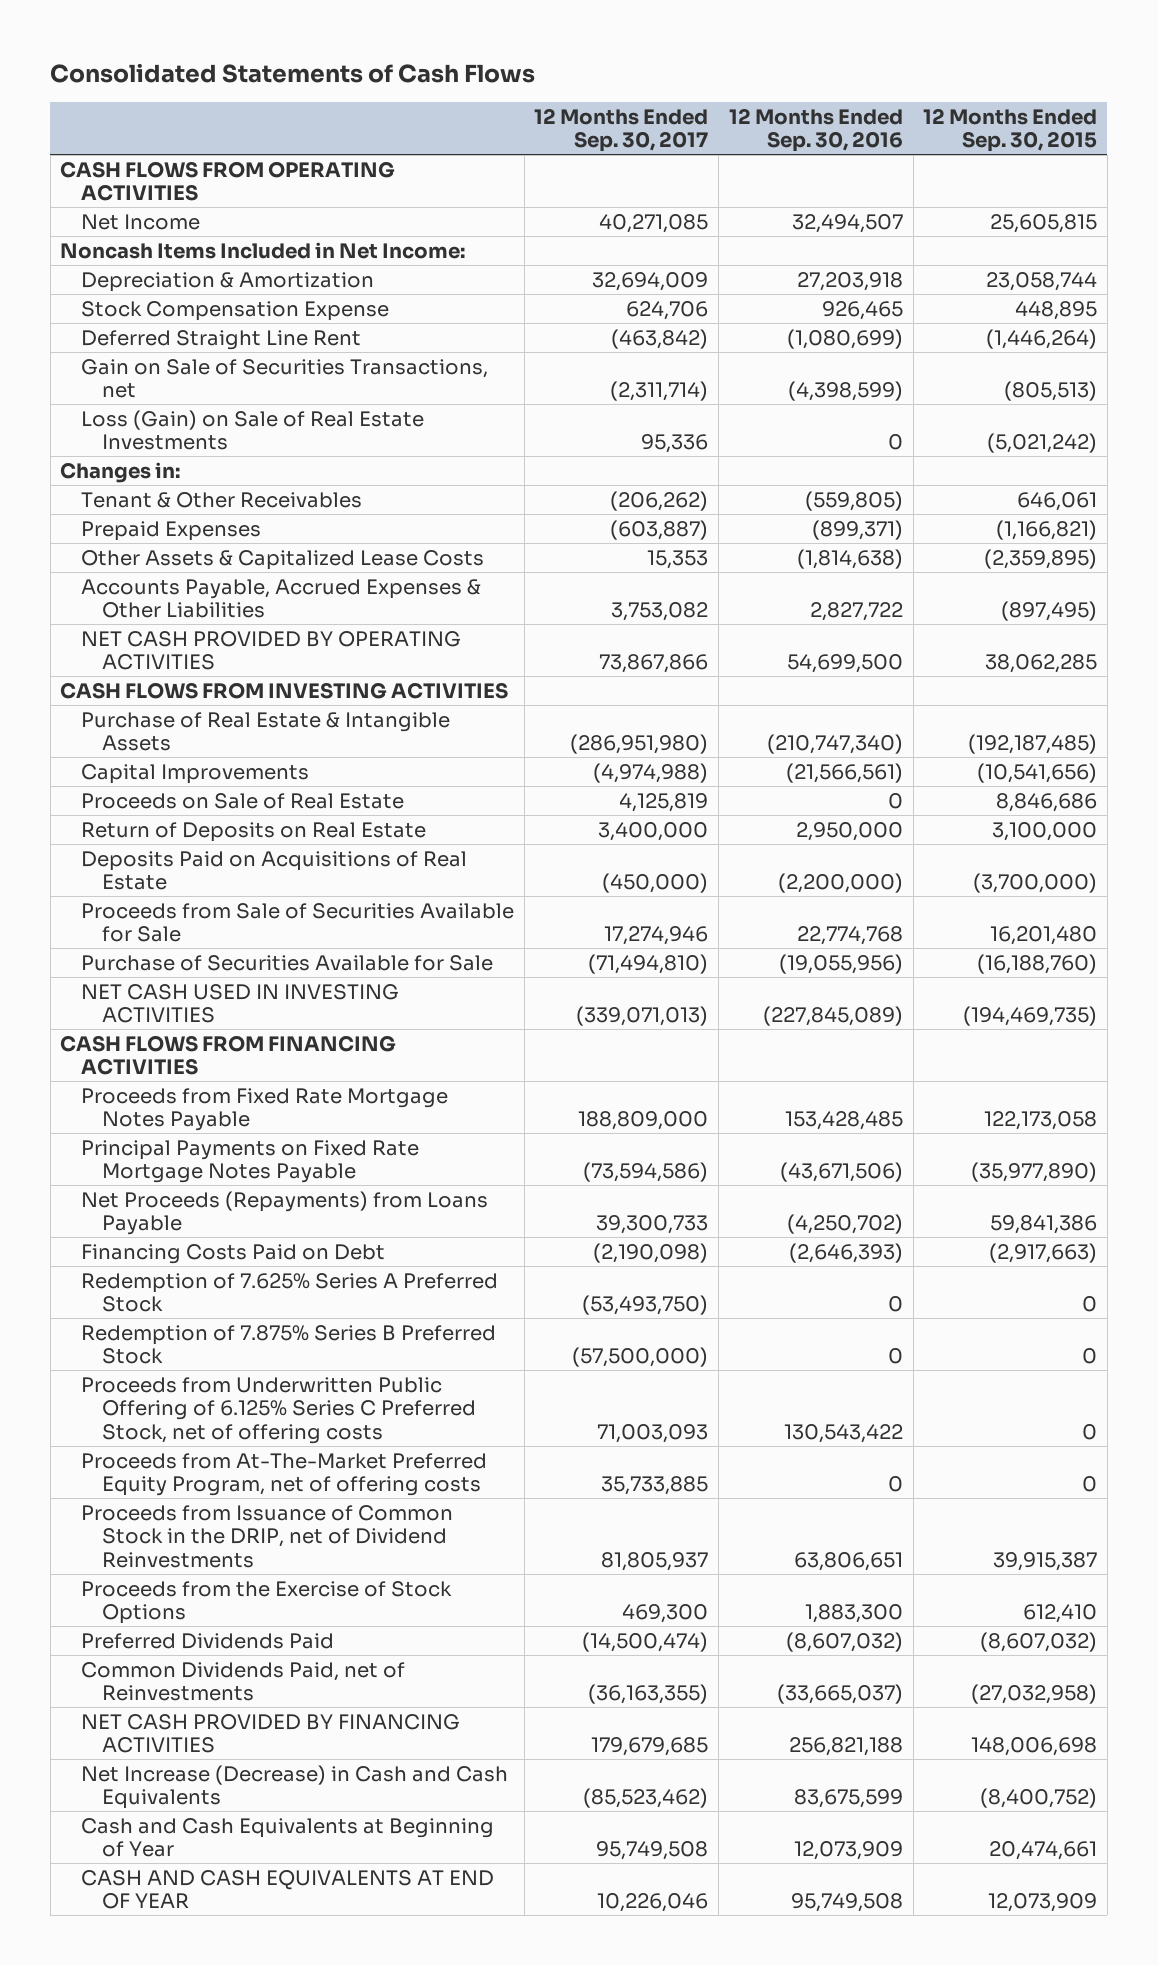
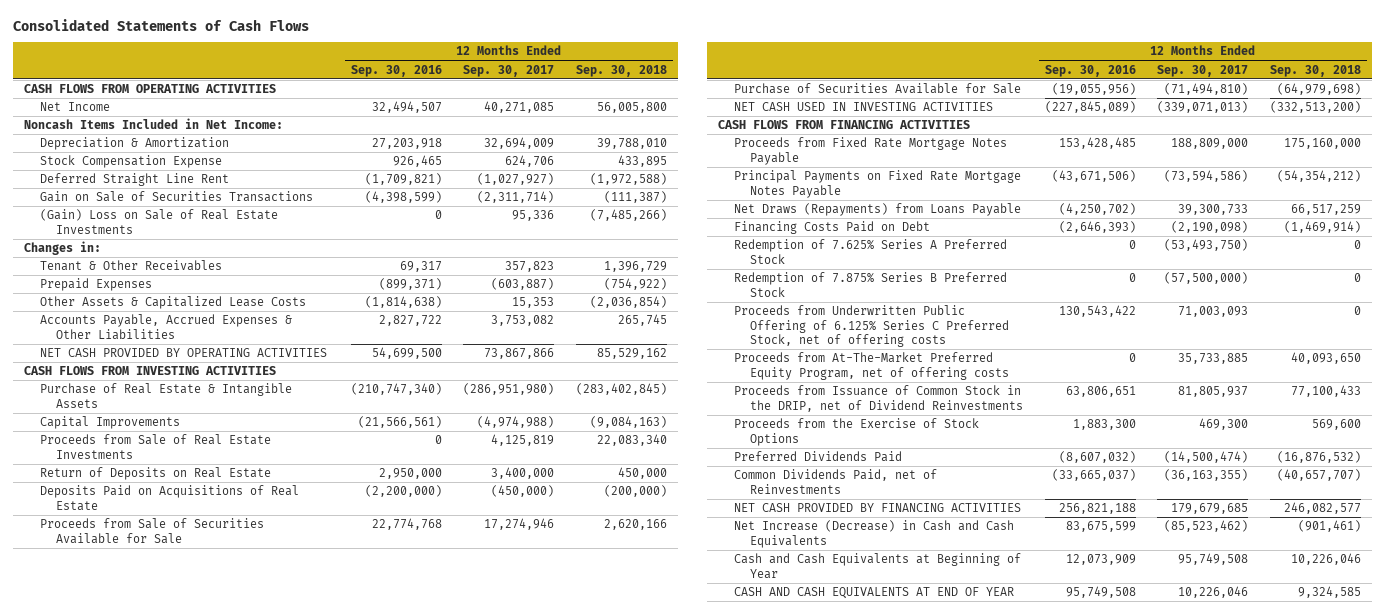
[923,107,1098,153] 12 Months Ended Sep. 30, 2015 -> none
none -> [576,64,668,77] Sep. 30, 2018
[611,328,709,349] (463,842) -> [477,173,555,186] (1,027,927)
[786,328,903,349] (1,080,699) -> [364,173,442,186] (1,709,821)
[80,358,488,399] Gain on Sale of Securities Transactions, net -> [39,191,313,203] Gain on Sale of Securities Transactions
[80,409,424,451] Loss (Gain) on Sale of Real Estate Investments -> [39,209,278,234] (Gain) Loss on Sale of Real Estate Investments
[610,490,709,511] (206,262) -> [505,261,555,273] 357,823
[804,490,903,511] (559,805) -> [399,261,442,273] 69,317
[80,792,404,809] Proceeds on Sale of Real Estate -> [39,434,271,459] Proceeds from Sale of Real Estate Investments
[80,1190,488,1236] Net Proceeds (Repayments) from Loans Payable -> [733,203,1021,217] Net Draws (Repayments) from Loans Payable

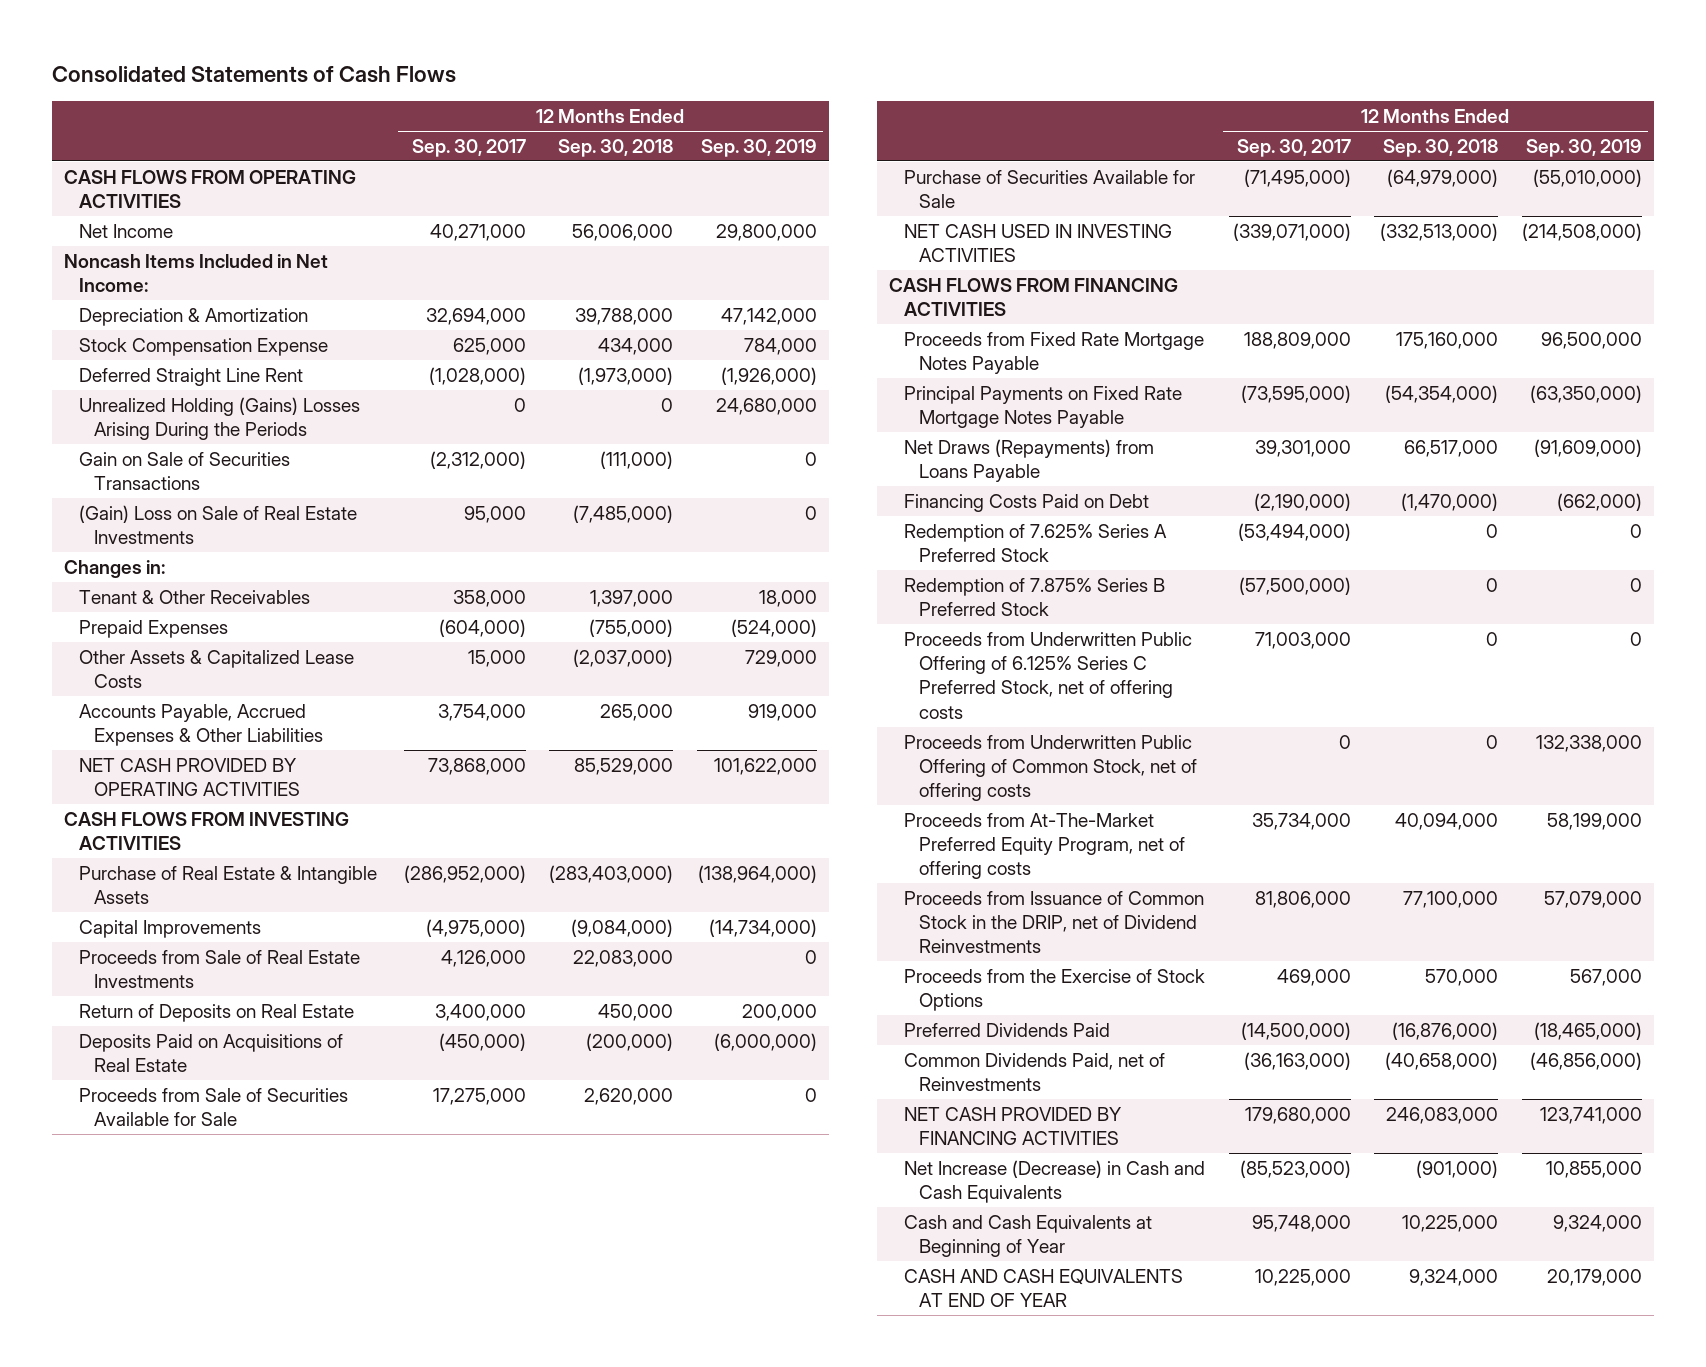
[350,64,442,77] Sep. 30, 2016 -> none
none -> [701,138,818,157] Sep. 30, 2019
[484,101,555,114] 40,271,085 -> [429,223,526,241] 40,271,000
[597,102,668,114] 56,005,800 -> [572,223,674,241] 56,006,000
[484,137,555,150] 32,694,009 -> [425,307,526,325] 32,694,000
[597,138,668,150] 39,788,010 -> [575,307,674,325] 39,788,000
[505,155,555,168] 624,706 -> [452,337,526,355] 625,000
[618,155,668,168] 433,895 -> [598,337,674,355] 434,000
[477,173,555,186] (1,027,927) -> [428,366,526,385] (1,028,000)
[590,173,668,186] (1,972,588) -> [578,366,674,385] (1,973,000)
none -> [79,396,361,441] Unrealized Holding (Gains) Losses Arising During the Periods
[477,191,555,204] (2,311,714) -> [429,450,526,469] (2,312,000)
[604,191,668,204] (111,387) -> [600,450,674,469] (111,000)
[512,210,555,222] 95,336 -> [463,505,526,523] 95,000
[590,209,668,222] (7,485,266) -> [573,504,674,523] (7,485,000)
[505,261,555,273] 357,823 -> [452,589,526,607] 358,000
[604,261,668,273] 1,396,729 -> [590,589,674,607] 1,397,000
[491,278,555,291] (603,887) -> [438,618,526,637] (604,000)
[604,278,668,291] (754,922) -> [589,618,674,637] (755,000)
[512,297,555,309] 15,353 -> [467,649,526,667] 15,000
[590,296,668,309] (2,036,854) -> [573,648,674,667] (2,037,000)
[491,315,555,327] 3,753,082 -> [437,703,526,721] 3,754,000
[618,314,668,327] 265,745 -> [600,703,674,721] 265,000
[484,348,555,360] 73,867,866 -> [427,757,526,775] 73,868,000
[597,348,668,360] 85,529,162 -> [574,757,674,775] 85,529,000
[463,383,555,396] (286,951,980) -> [403,864,526,883] (286,952,000)
[576,383,668,396] (283,402,845) -> [549,864,674,883] (283,403,000)
[477,416,555,429] (4,974,988) -> [425,918,526,937] (4,975,000)
[590,416,668,429] (9,084,163) -> [571,918,674,937] (9,084,000)
[491,434,555,447] 4,125,819 -> [440,949,526,967] 4,126,000
[597,434,668,447] 22,083,340 -> [573,949,674,967] 22,083,000
[484,518,555,531] 17,274,946 -> [432,1087,526,1105] 17,275,000
[604,519,668,531] 2,620,166 -> [584,1087,674,1105] 2,620,000
[1164,83,1249,96] (71,494,810) -> [1243,168,1351,187] (71,495,000)
[1277,83,1362,96] (64,979,698) -> [1387,168,1499,187] (64,979,000)
[1157,101,1249,114] (339,071,013) -> [1232,222,1351,241] (339,071,000)
[1270,101,1362,114] (332,513,200) -> [1380,222,1499,241] (332,513,000)
[1164,170,1249,183] (73,594,586) -> [1240,384,1351,403] (73,595,000)
[1277,170,1362,183] (54,354,212) -> [1385,384,1499,403] (54,354,000)
[1178,204,1249,216] 39,300,733 -> [1254,439,1351,457] 39,301,000
[1291,204,1362,216] 66,517,259 -> [1404,439,1499,457] 66,517,000
[1171,221,1249,234] (2,190,098) -> [1253,492,1351,511] (2,190,000)
[1284,221,1362,234] (1,469,914) -> [1401,492,1499,511] (1,470,000)
[1164,239,1249,252] (53,493,750) -> [1237,522,1351,541] (53,494,000)
[1178,306,1249,318] 71,003,093 -> [1254,631,1351,649] 71,003,000
none -> [903,734,1198,802] Proceeds from Underwritten Public Offering of Common Stock, net of offering costs
[1178,353,1249,365] 35,733,885 -> [1251,812,1351,830] 35,734,000
[1291,352,1362,365] 40,093,650 -> [1395,812,1499,830] 40,094,000
[1178,386,1249,398] 81,805,937 -> [1254,890,1351,908] 81,806,000
[1291,385,1362,398] 77,100,433 -> [1403,890,1499,908] 77,100,000
[1199,418,1249,431] 469,300 -> [1276,968,1351,986] 469,000
[1312,419,1362,431] 569,600 -> [1425,968,1499,986] 570,000
[1164,451,1249,464] (14,500,474) -> [1240,1021,1351,1040] (14,500,000)
[1277,451,1362,464] (16,876,532) -> [1392,1021,1499,1040] (16,876,000)
[1164,469,1249,482] (36,163,355) -> [1243,1051,1351,1070] (36,163,000)
[1277,469,1362,482] (40,657,707) -> [1385,1051,1499,1070] (40,658,000)
[1171,503,1249,515] 179,679,685 -> [1244,1106,1351,1124] 179,680,000
[1284,502,1362,515] 246,082,577 -> [1386,1106,1499,1124] 246,083,000
[1164,520,1249,533] (85,523,462) -> [1239,1159,1351,1178] (85,523,000)
[1298,520,1362,533] (901,461) -> [1416,1159,1499,1178] (901,000)
[1178,553,1249,566] 95,749,508 -> [1251,1214,1351,1232] 95,748,000
[1291,553,1362,566] 10,226,046 -> [1402,1214,1499,1232] 10,225,000
[1178,586,1249,599] 10,226,046 -> [1254,1268,1351,1286] 10,225,000
[1298,586,1362,599] 9,324,585 -> [1409,1268,1499,1286] 9,324,000

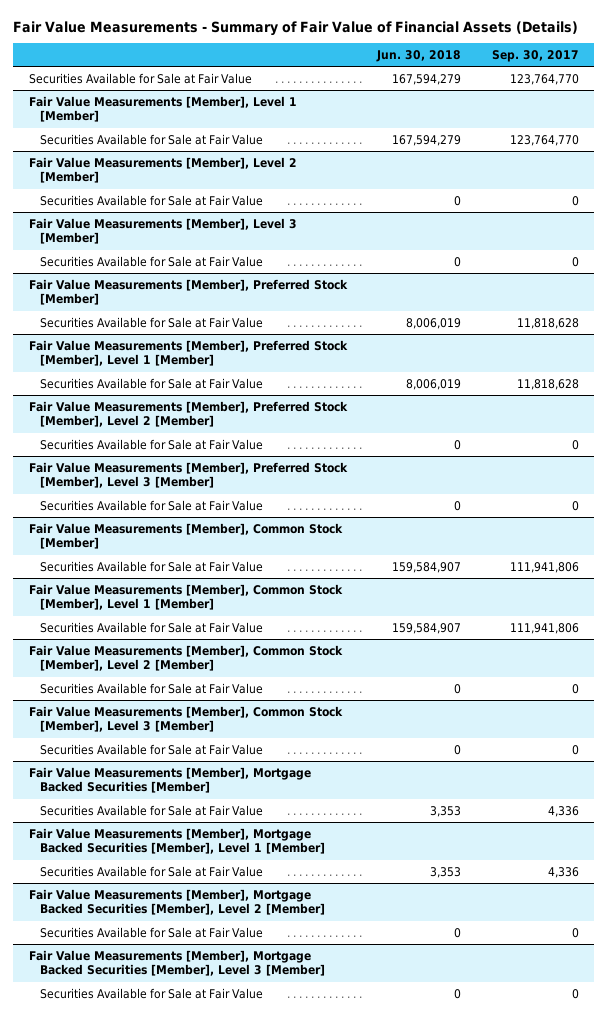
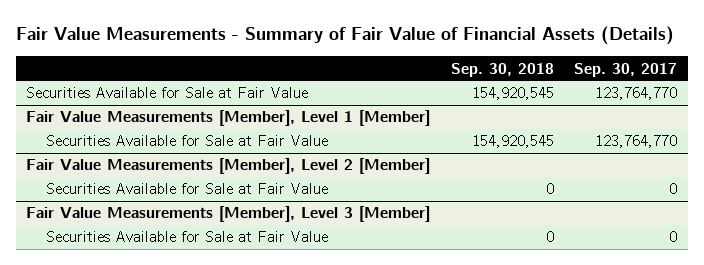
[376,50,462,63] Jun. 30, 2018 -> none
none -> [450,62,554,77] Sep. 30, 2018
[28,278,348,306] Fair Value Measurements [Member], Preferred Stock [Member] -> none
[39,316,263,328] Securities Available for Sale at Fair Value -> none
[28,339,348,367] Fair Value Measurements [Member], Preferred Stock [Member], Level 1 [Member] -> none
[39,377,263,389] Securities Available for Sale at Fair Value -> none
[28,400,348,428] Fair Value Measurements [Member], Preferred Stock [Member], Level 2 [Member] -> none
[39,438,263,450] Securities Available for Sale at Fair Value -> none
[28,461,348,489] Fair Value Measurements [Member], Preferred Stock [Member], Level 3 [Member] -> none
[39,499,263,511] Securities Available for Sale at Fair Value -> none
[28,522,343,550] Fair Value Measurements [Member], Common Stock [Member] -> none
[39,560,263,572] Securities Available for Sale at Fair Value -> none
[28,583,343,611] Fair Value Measurements [Member], Common Stock [Member], Level 1 [Member] -> none
[39,621,263,633] Securities Available for Sale at Fair Value -> none
[28,644,343,672] Fair Value Measurements [Member], Common Stock [Member], Level 2 [Member] -> none
[39,682,263,694] Securities Available for Sale at Fair Value -> none
[28,705,343,733] Fair Value Measurements [Member], Common Stock [Member], Level 3 [Member] -> none
[39,743,263,755] Securities Available for Sale at Fair Value -> none
[28,766,311,794] Fair Value Measurements [Member], Mortgage Backed Securities [Member] -> none
[39,804,263,816] Securities Available for Sale at Fair Value -> none
[28,827,325,855] Fair Value Measurements [Member], Mortgage Backed Securities [Member], Level 1 [Member] -> none
[39,865,263,877] Securities Available for Sale at Fair Value -> none
[28,888,325,916] Fair Value Measurements [Member], Mortgage Backed Securities [Member], Level 2 [Member] -> none
[39,926,263,938] Securities Available for Sale at Fair Value -> none
[28,949,325,977] Fair Value Measurements [Member], Mortgage Backed Securities [Member], Level 3 [Member] -> none
[39,987,263,999] Securities Available for Sale at Fair Value -> none

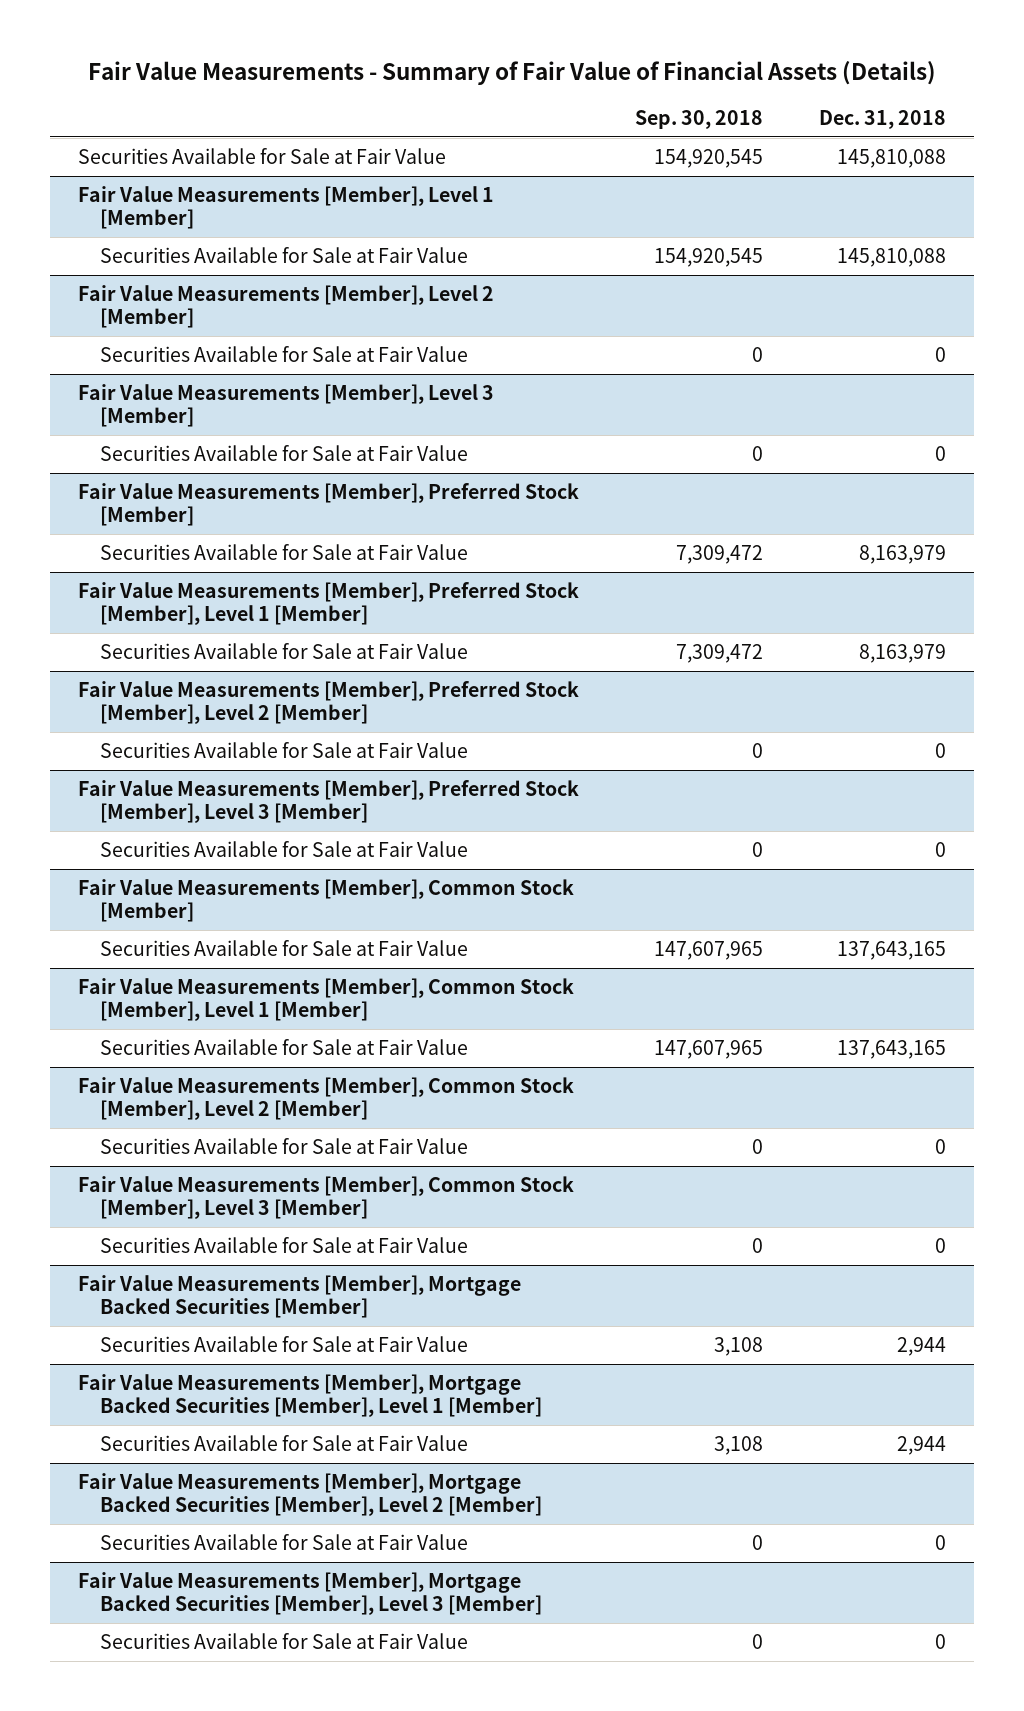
[574,62,678,77] Sep. 30, 2017 -> none
none -> [818,110,946,130] Dec. 31, 2018
none -> [77,482,579,527] Fair Value Measurements [Member], Preferred Stock [Member]
none -> [100,543,469,560] Securities Available for Sale at Fair Value
none -> [77,581,579,626] Fair Value Measurements [Member], Preferred Stock [Member], Level 1 [Member]
none -> [100,642,469,659] Securities Available for Sale at Fair Value
none -> [77,680,579,725] Fair Value Measurements [Member], Preferred Stock [Member], Level 2 [Member]
none -> [100,741,469,758] Securities Available for Sale at Fair Value
none -> [77,779,579,824] Fair Value Measurements [Member], Preferred Stock [Member], Level 3 [Member]
none -> [100,840,469,857] Securities Available for Sale at Fair Value
none -> [77,878,574,923] Fair Value Measurements [Member], Common Stock [Member]
none -> [100,939,469,956] Securities Available for Sale at Fair Value
none -> [77,977,574,1022] Fair Value Measurements [Member], Common Stock [Member], Level 1 [Member]
none -> [100,1038,469,1055] Securities Available for Sale at Fair Value
none -> [77,1076,574,1121] Fair Value Measurements [Member], Common Stock [Member], Level 2 [Member]
none -> [100,1137,469,1154] Securities Available for Sale at Fair Value
none -> [77,1175,574,1220] Fair Value Measurements [Member], Common Stock [Member], Level 3 [Member]
none -> [100,1236,469,1253] Securities Available for Sale at Fair Value
none -> [77,1274,521,1319] Fair Value Measurements [Member], Mortgage Backed Securities [Member]
none -> [100,1335,469,1352] Securities Available for Sale at Fair Value
none -> [77,1373,543,1418] Fair Value Measurements [Member], Mortgage Backed Securities [Member], Level 1 [Member]
none -> [100,1434,469,1451] Securities Available for Sale at Fair Value
none -> [77,1472,543,1517] Fair Value Measurements [Member], Mortgage Backed Securities [Member], Level 2 [Member]
none -> [100,1533,469,1550] Securities Available for Sale at Fair Value
none -> [77,1571,543,1616] Fair Value Measurements [Member], Mortgage Backed Securities [Member], Level 3 [Member]
none -> [100,1632,469,1649] Securities Available for Sale at Fair Value

